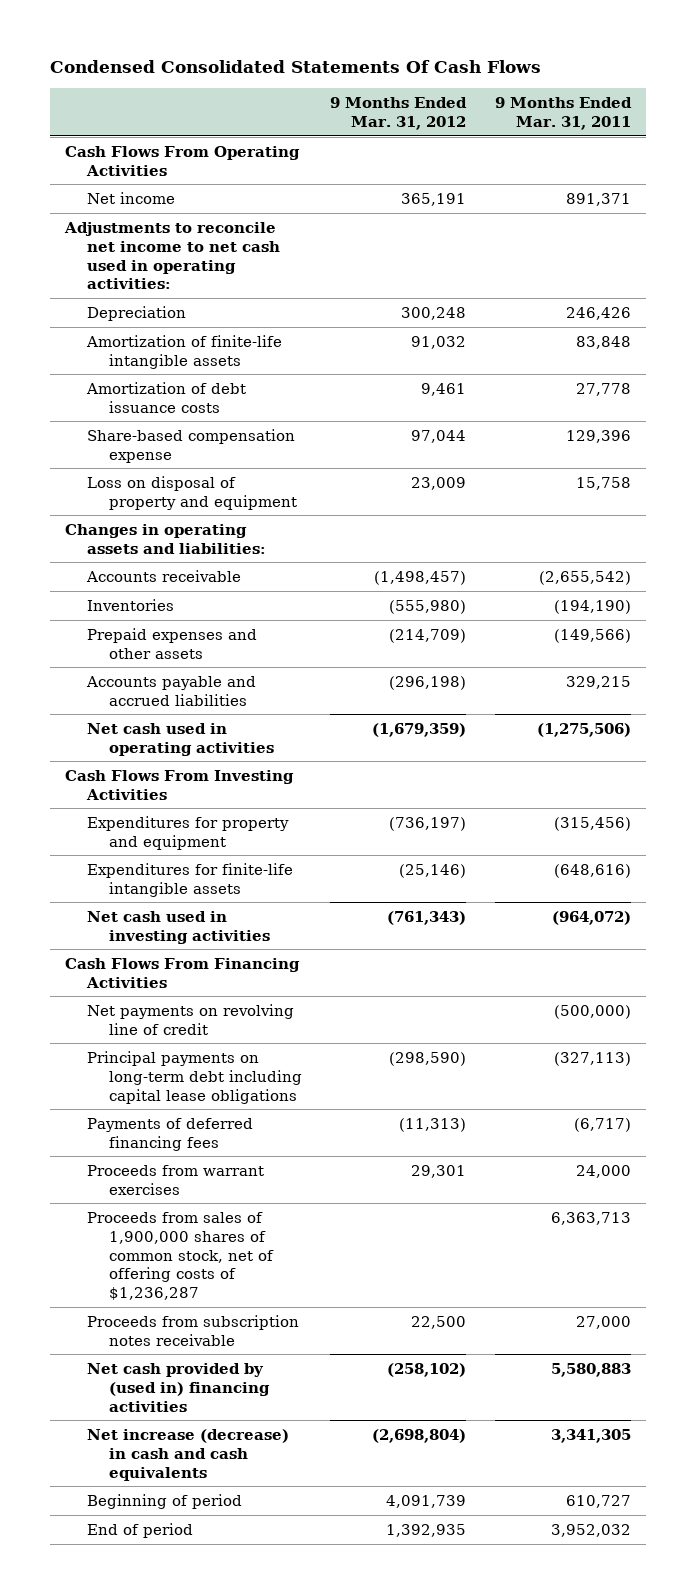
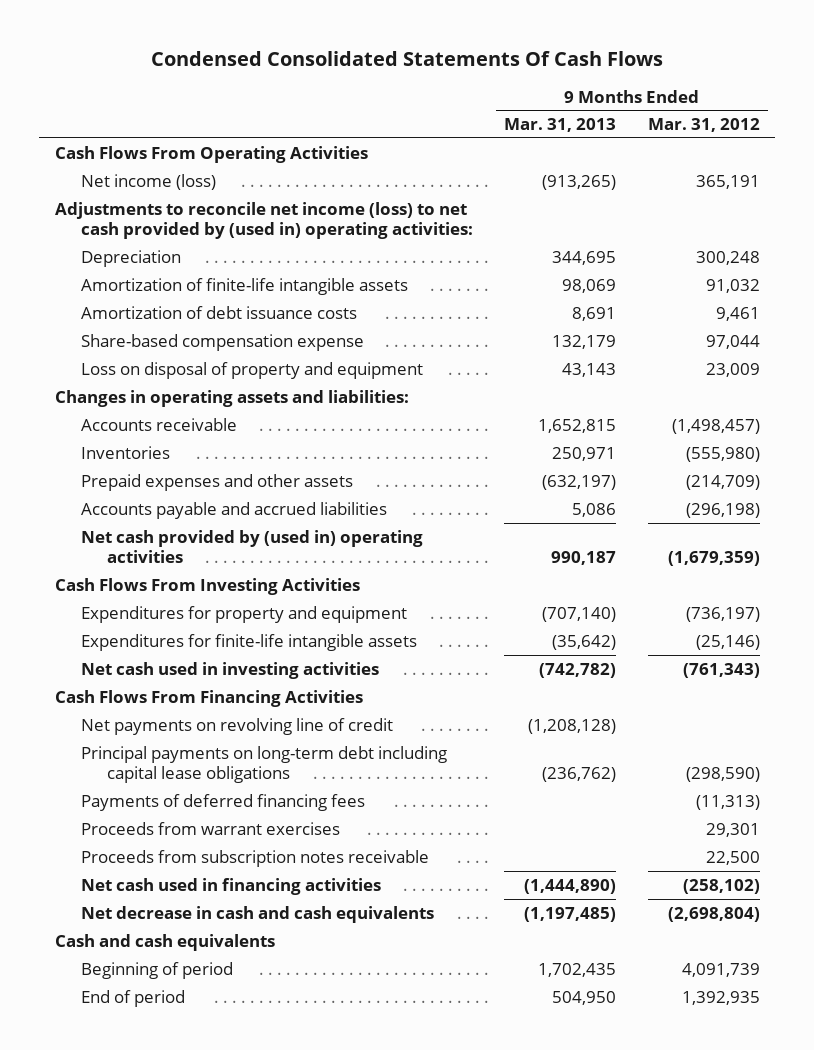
[495,96,633,130] 9 Months Ended Mar. 31, 2011 -> none
none -> [504,118,617,133] Mar. 31, 2013
[86,191,175,204] Net income -> [80,173,216,190] Net income (loss)
[63,221,280,290] Adjustments to reconcile net income to net cash used in operating activities: -> [54,201,473,239] Adjustments to reconcile net income (loss) to net cash provided by (used in) operating activities:
[86,722,274,756] Net cash used in operating activities -> [80,529,423,563] Net cash provided by (used in) operating activities
[86,1211,274,1301] Proceeds from sales of 1,900,000 shares of common stock, net of offering costs of $1,236,287 -> none
[86,1362,270,1412] Net cash provided by (used in) financing activities -> [80,877,381,895] Net cash used in financing activities
[86,1428,289,1481] Net increase (decrease) in cash and cash equivalents -> [80,905,434,923] Net decrease in cash and cash equivalents
none -> [54,933,275,951] Cash and cash equivalents

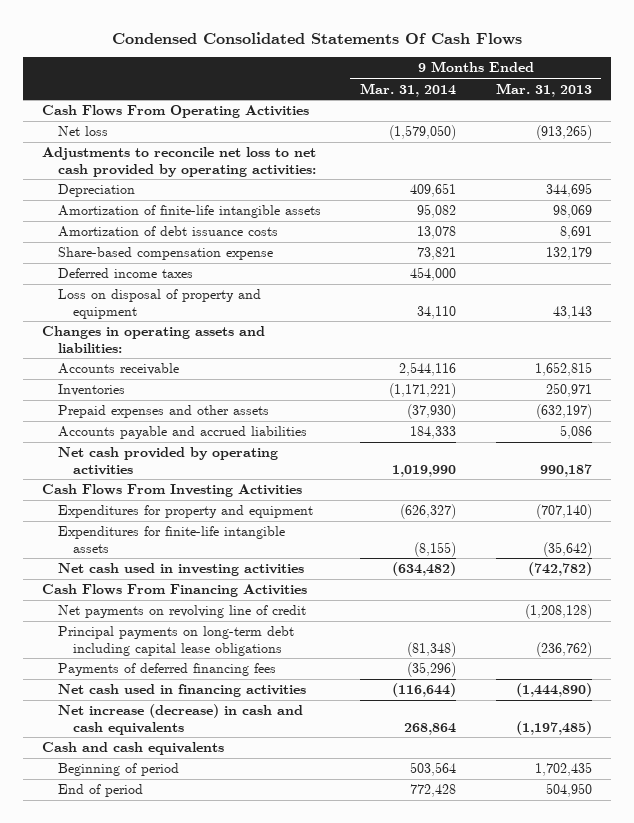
[647,118,760,133] Mar. 31, 2012 -> none
none -> [360,82,457,97] Mar. 31, 2014
[80,173,216,190] Net income (loss) -> [57,126,108,137] Net loss
[54,201,473,239] Adjustments to reconcile net income (loss) to net cash provided by (used in) operating activities: -> [42,147,317,177] Adjustments to reconcile net loss to net cash provided by operating activities:
none -> [57,268,193,279] Deferred income taxes
[80,529,423,563] Net cash provided by (used in) operating activities -> [57,447,278,475] Net cash provided by operating activities
[80,821,340,835] Proceeds from warrant exercises -> none
[80,849,429,867] Proceeds from subscription notes receivable -> none
[80,905,434,923] Net decrease in cash and cash equivalents -> [57,704,303,735] Net increase (decrease) in cash and cash equivalents

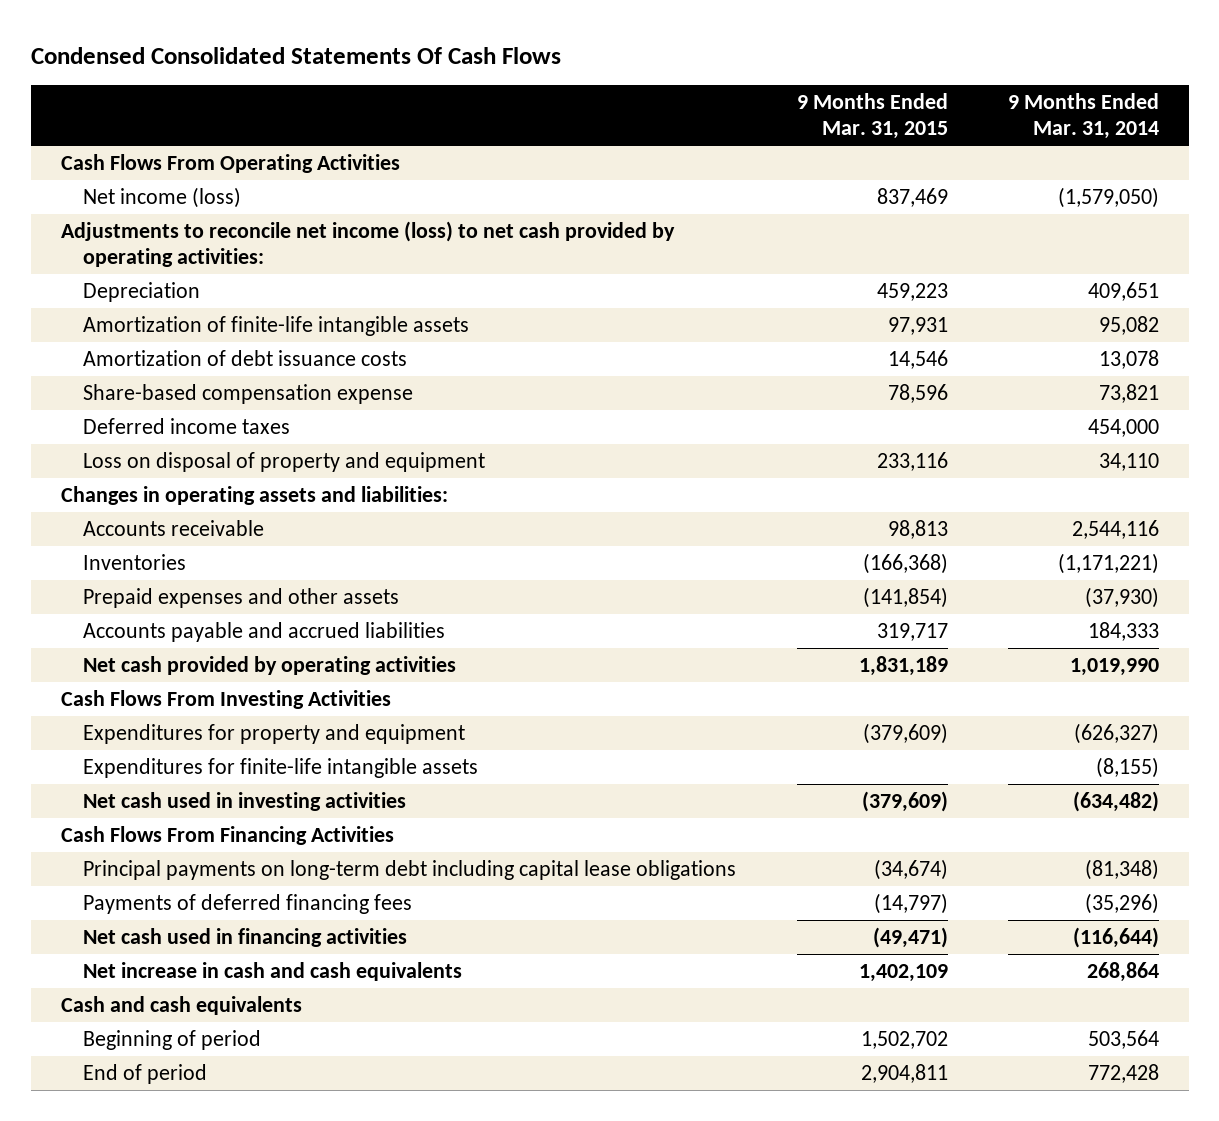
[495,82,592,97] Mar. 31, 2013 -> none
none -> [796,92,948,139] 9 Months Ended Mar. 31, 2015
[57,126,108,137] Net loss -> [83,187,242,209] Net income (loss)
[42,147,317,177] Adjustments to reconcile net loss to net cash provided by operating activities: -> [60,221,675,268] Adjustments to reconcile net income (loss) to net cash provided by operating activities:
[57,605,306,619] Net payments on revolving line of credit -> none
[57,704,303,735] Net increase (decrease) in cash and cash equivalents -> [83,962,463,982] Net increase in cash and cash equivalents

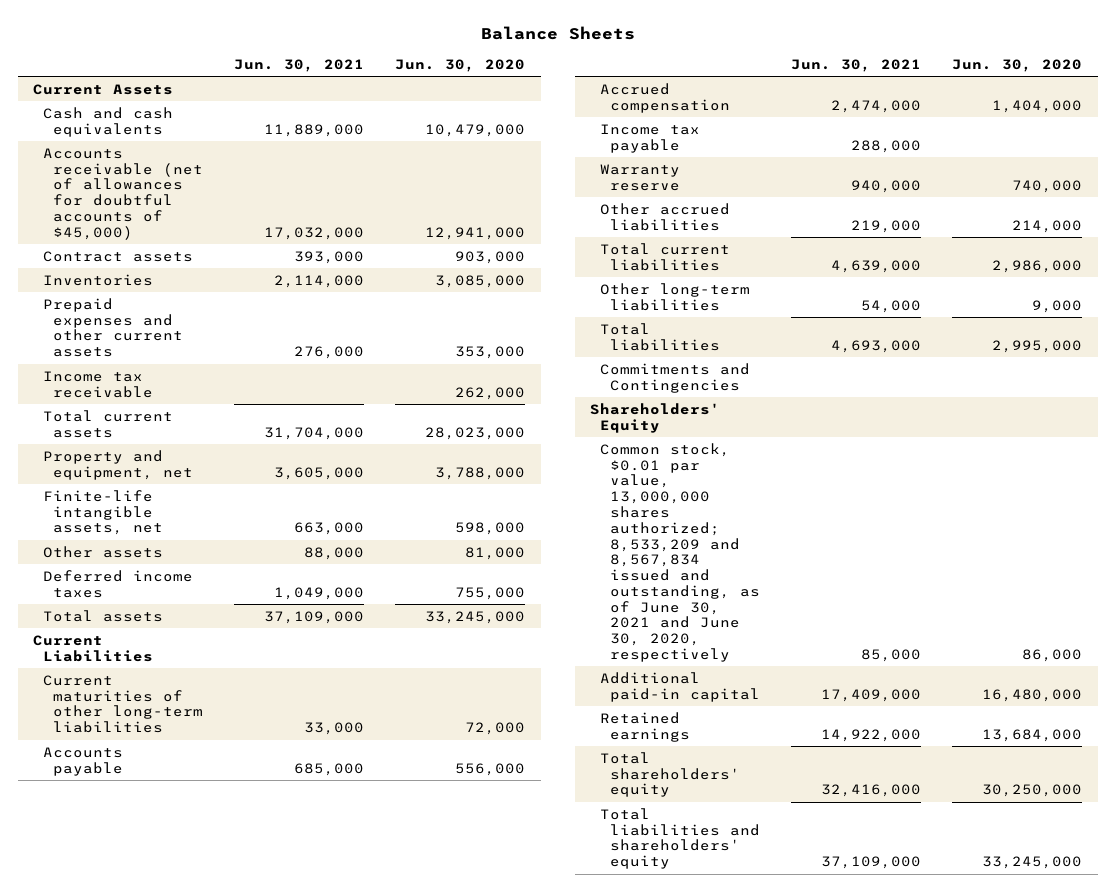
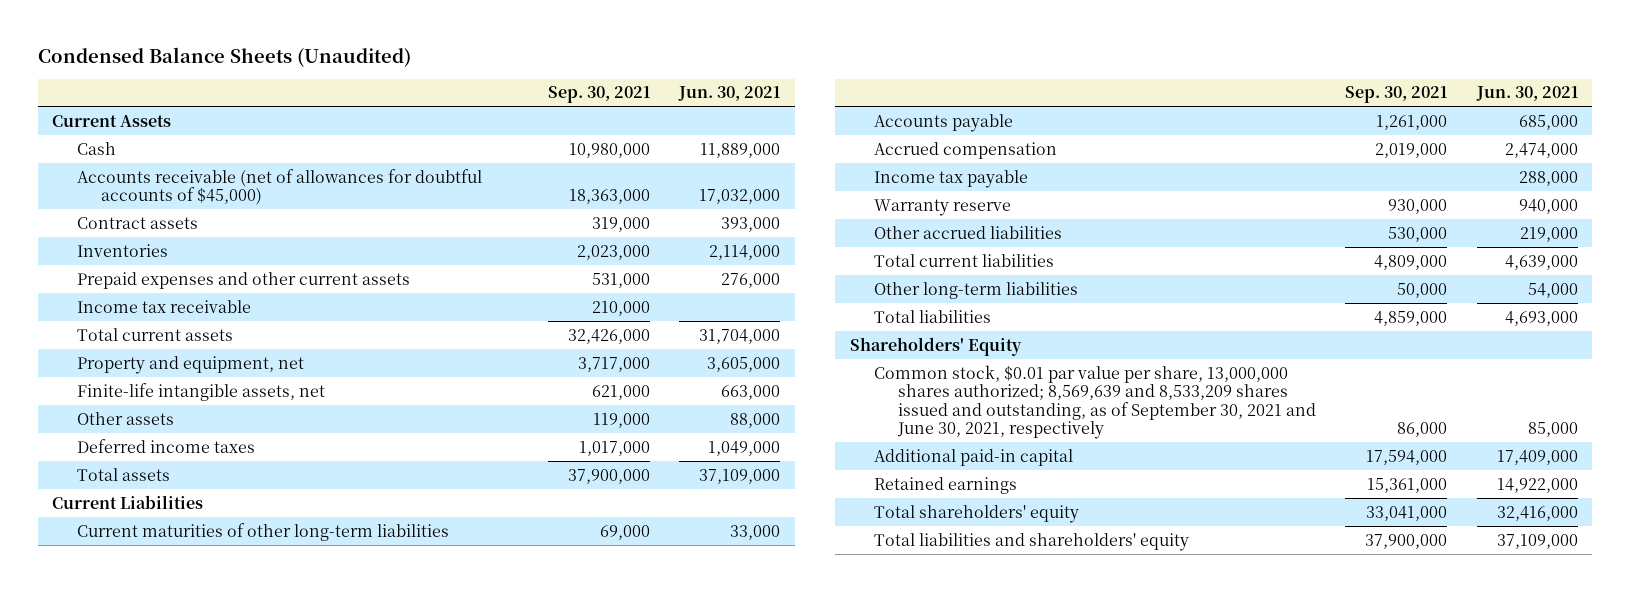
[480,25,635,40] Balance Sheets -> [37,46,411,67] Condensed Balance Sheets (Unaudited)
[395,59,526,73] Jun. 30, 2020 -> none
none -> [548,86,651,104] Sep. 30, 2021
[43,106,174,137] Cash and cash equivalents -> [76,141,116,155] Cash
[600,362,751,393] Commitments and Contingencies -> none
[600,442,760,662] Common stock, $0.01 par value, 13,000,000 shares authorized; 8,533,209 and 8,567,834 issued and outstanding, as of June 30, 2021 and June 30, 2020, respectively -> [873,364,1317,440] Common stock, $0.01 par value per share, 13,000,000 shares authorized; 8,569,639 and 8,533,209 shares issued and outstanding, as of September 30, 2021 and June 30, 2021, respectively

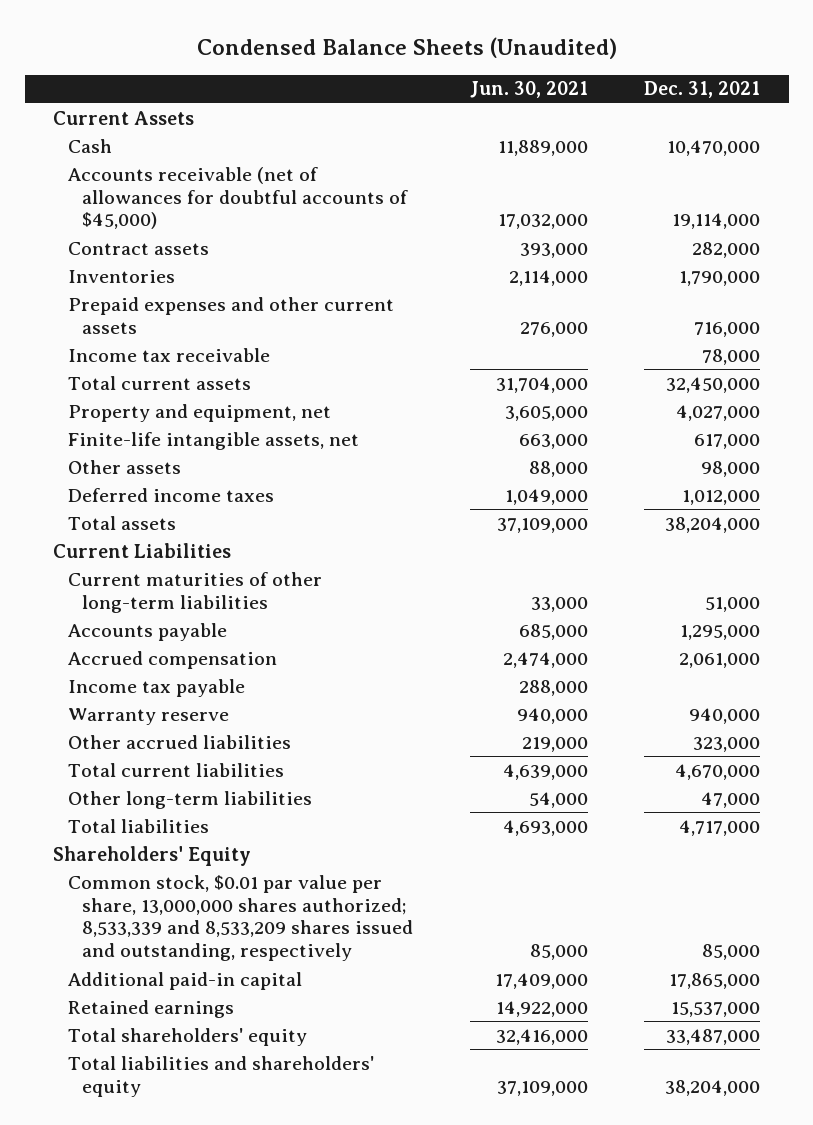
[548,86,651,104] Sep. 30, 2021 -> none
none -> [644,81,761,99] Dec. 31, 2021
[873,364,1317,440] Common stock, $0.01 par value per share, 13,000,000 shares authorized; 8,569,639 and 8,533,209 shares issued and outstanding, as of September 30, 2021 and June 30, 2021, respectively -> [67,874,414,962] Common stock, $0.01 par value per share, 13,000,000 shares authorized; 8,533,339 and 8,533,209 shares issued and outstanding, respectively

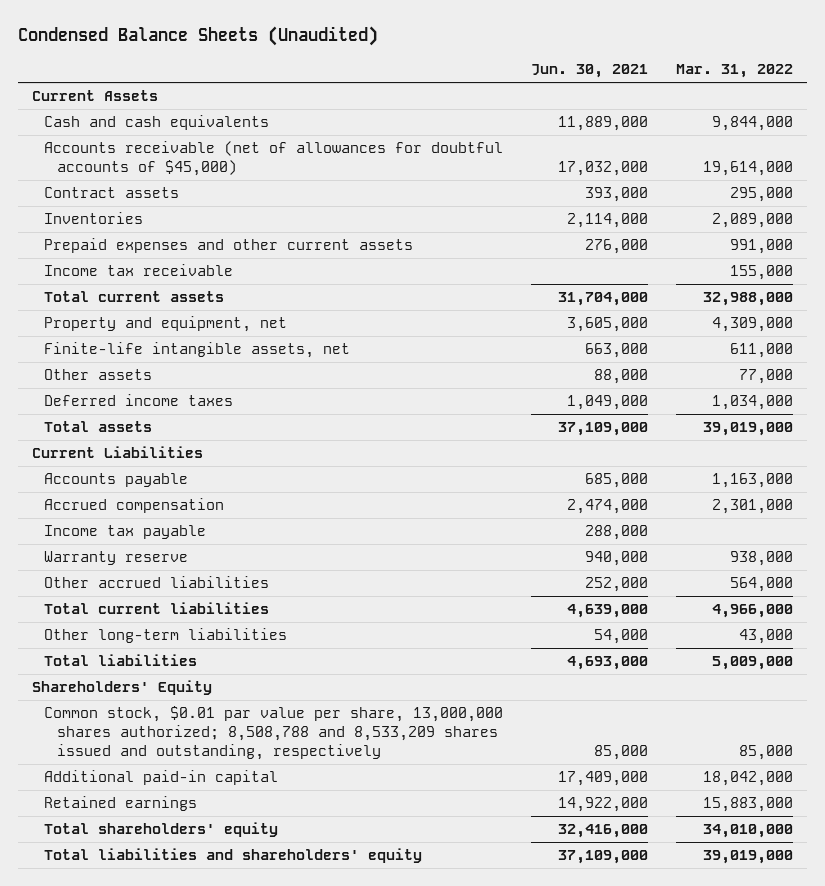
[644,81,761,99] Dec. 31, 2021 -> none
none -> [676,64,794,79] Mar. 31, 2022
[67,138,112,153] Cash -> [44,115,270,131] Cash and cash equivalents
[67,571,322,613] Current maturities of other long-term liabilities -> none
[521,736,588,752] 219,000 -> [585,577,649,593] 252,000
[67,874,414,962] Common stock, $0.01 par value per share, 13,000,000 shares authorized; 8,533,339 and 8,533,209 shares issued and outstanding, respectively -> [44,706,504,760] Common stock, $0.01 par value per share, 13,000,000 shares authorized; 8,508,788 and 8,533,209 shares issued and outstanding, respectively

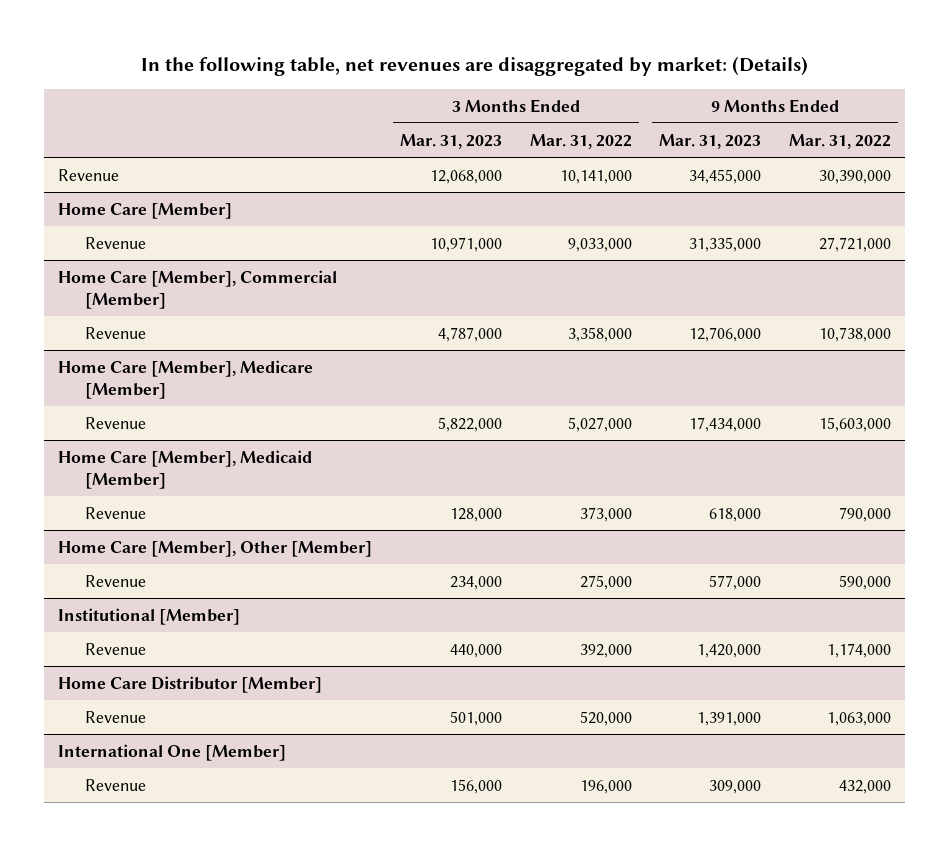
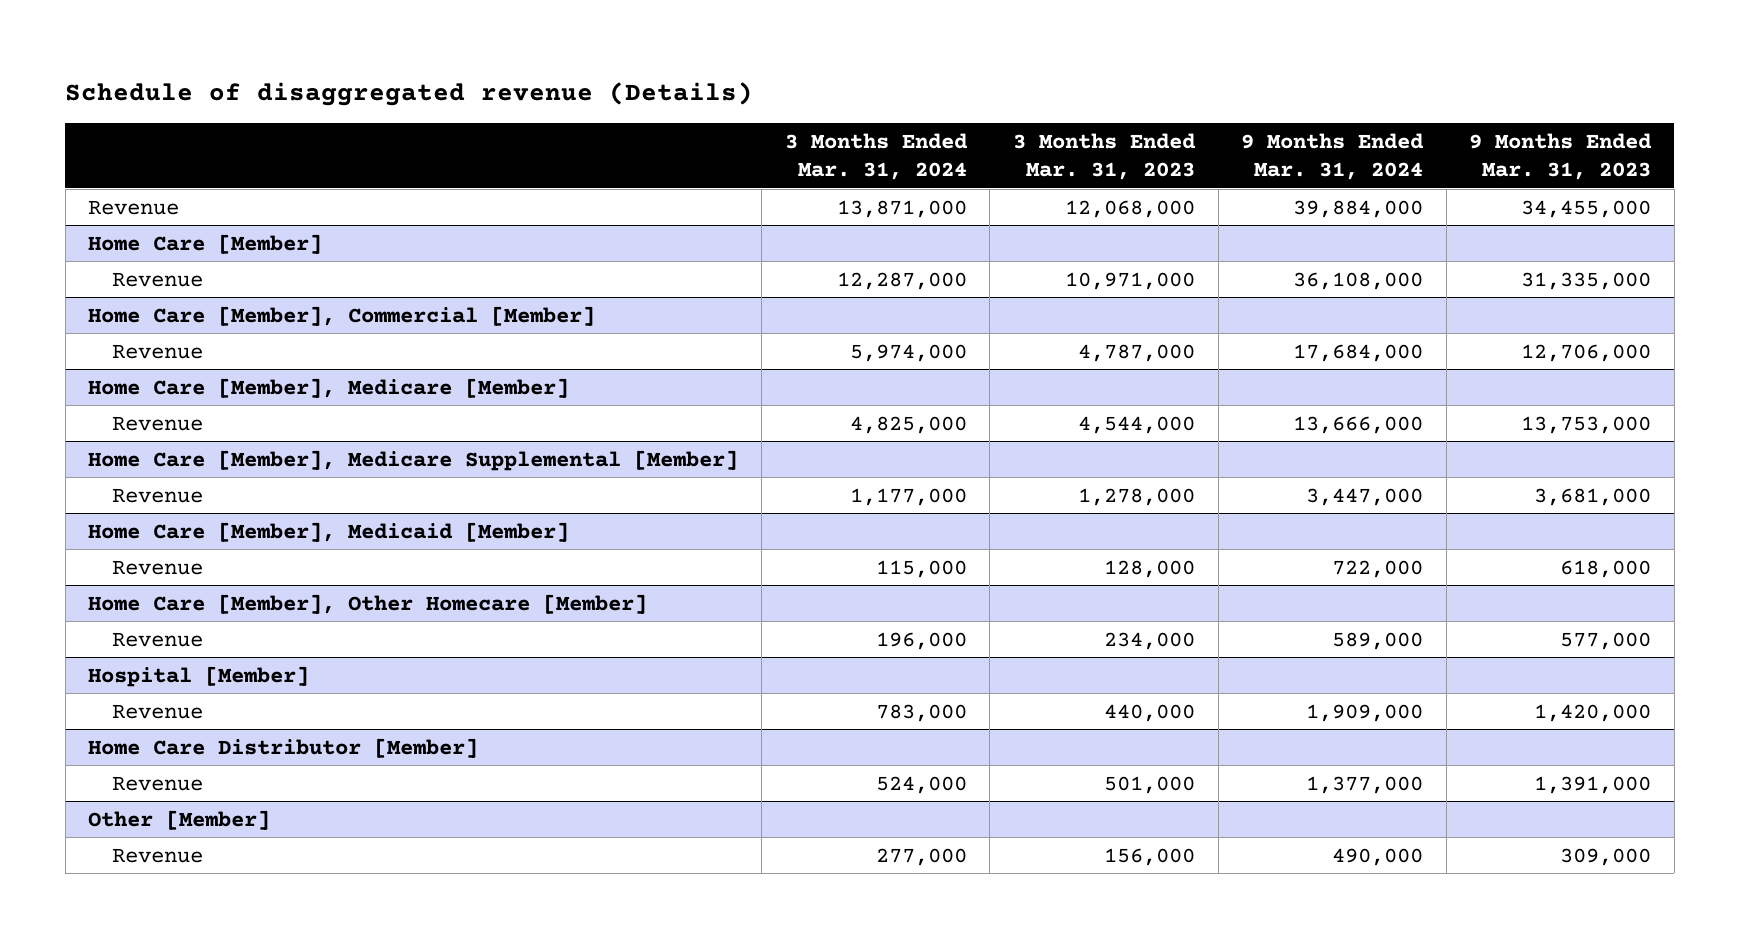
[140,56,808,77] In the following table, net revenues are disaggregated by market: (Details) -> [65,82,754,107] Schedule of disaggregated revenue (Details)
[529,133,632,149] Mar. 31, 2022 -> none
[789,133,892,149] Mar. 31, 2022 -> none
none -> [784,132,968,181] 3 Months Ended Mar. 31, 2024
none -> [1241,132,1425,181] 9 Months Ended Mar. 31, 2024
[437,416,502,432] 5,822,000 -> [1077,415,1195,434] 4,544,000
[689,416,762,432] 17,434,000 -> [1521,415,1652,434] 13,753,000
none -> [88,449,739,471] Home Care [Member], Medicare Supplemental [Member]
none -> [111,487,203,503] Revenue
[57,540,372,557] Home Care [Member], Other [Member] -> [88,593,648,614] Home Care [Member], Other Homecare [Member]
[57,607,240,625] Institutional [Member] -> none
none -> [88,665,310,687] Hospital [Member]
[57,743,286,761] International One [Member] -> none
none -> [88,809,271,830] Other [Member]

